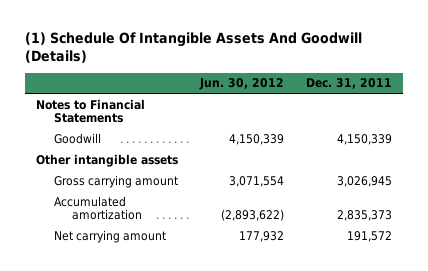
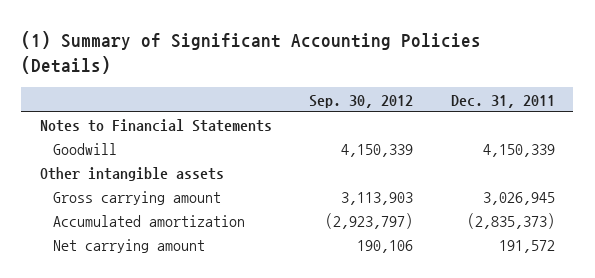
[25,32,363,64] (1) Schedule Of Intangible Assets And Goodwill (Details) -> [21,31,482,75] (1) Summary of Significant Accounting Policies (Details)
[199,78,285,91] Jun. 30, 2012 -> none
none -> [309,94,414,108] Sep. 30, 2012
[337,209,393,221] 2,835,373 -> [466,213,555,230] (2,835,373)

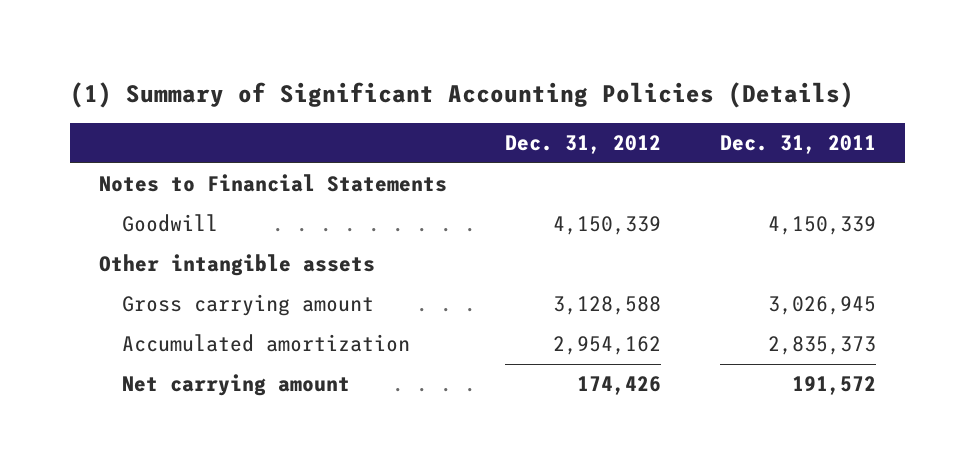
[309,94,414,108] Sep. 30, 2012 -> none
none -> [505,135,662,155] Dec. 31, 2012
[466,213,555,230] (2,835,373) -> [767,336,876,356] 2,835,373

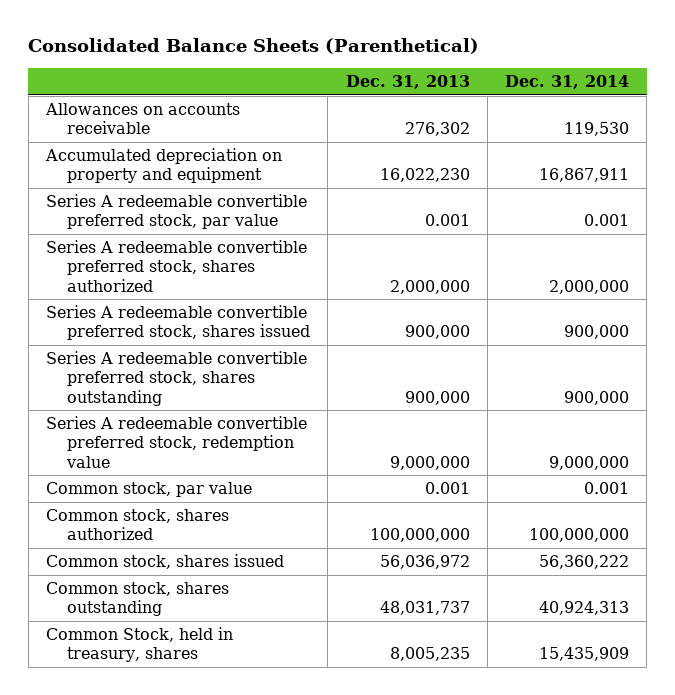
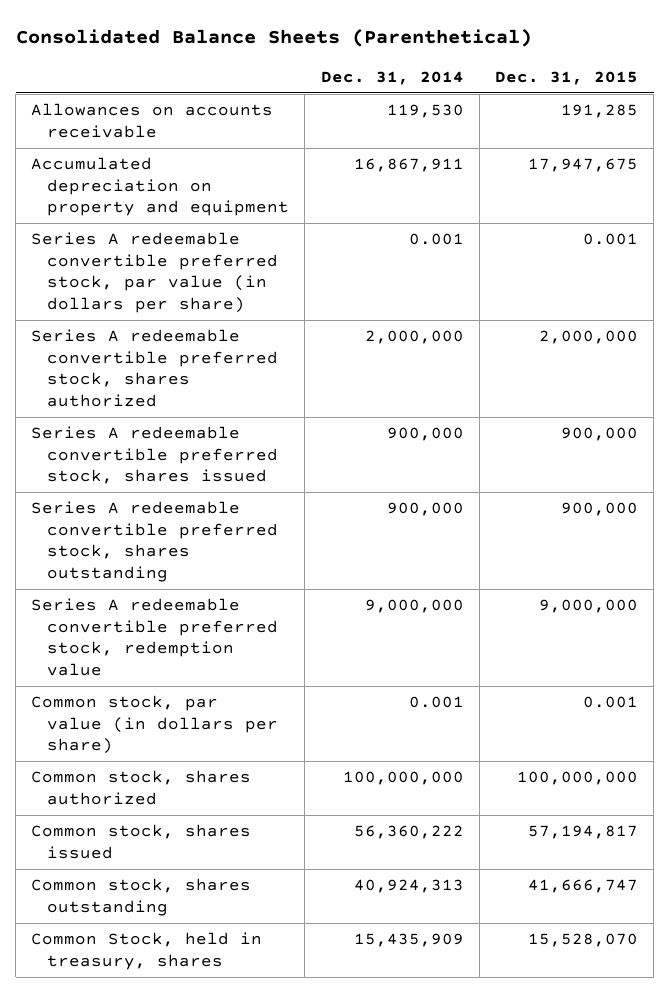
[345,74,470,89] Dec. 31, 2013 -> none
none -> [495,71,639,86] Dec. 31, 2015
[45,194,307,230] Series A redeemable convertible preferred stock, par value -> [31,232,279,313] Series A redeemable convertible preferred stock, par value (in dollars per share)
[45,482,252,498] Common stock, par value -> [31,695,279,755] Common stock, par value (in dollars per share)

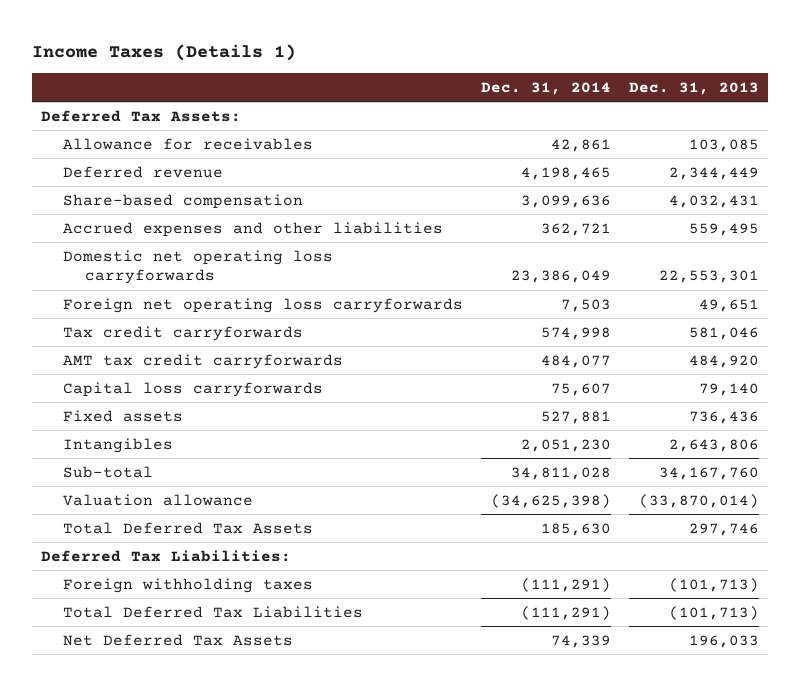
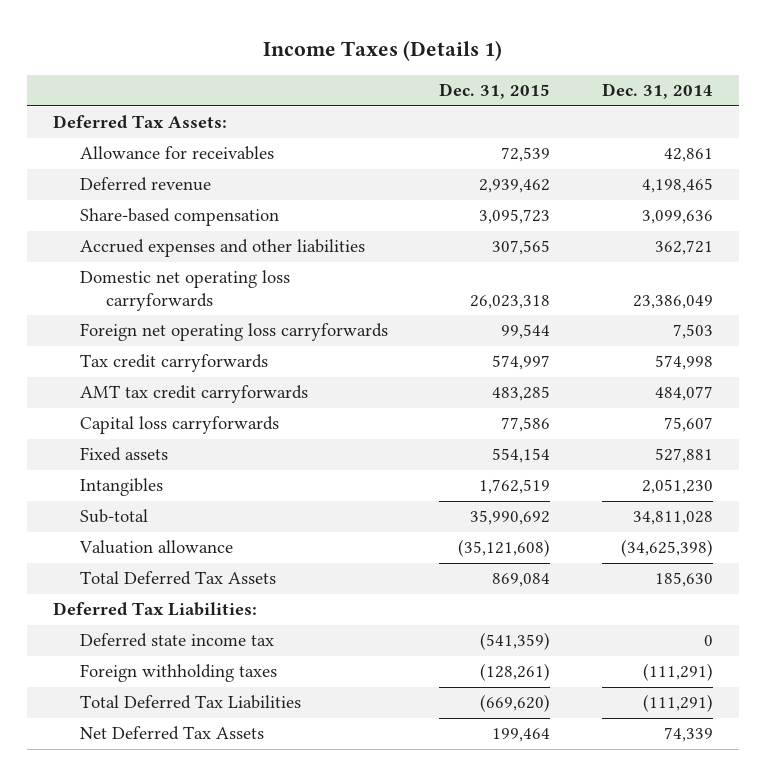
[629,81,760,95] Dec. 31, 2013 -> none
none -> [439,83,551,100] Dec. 31, 2015
none -> [79,633,274,648] Deferred state income tax

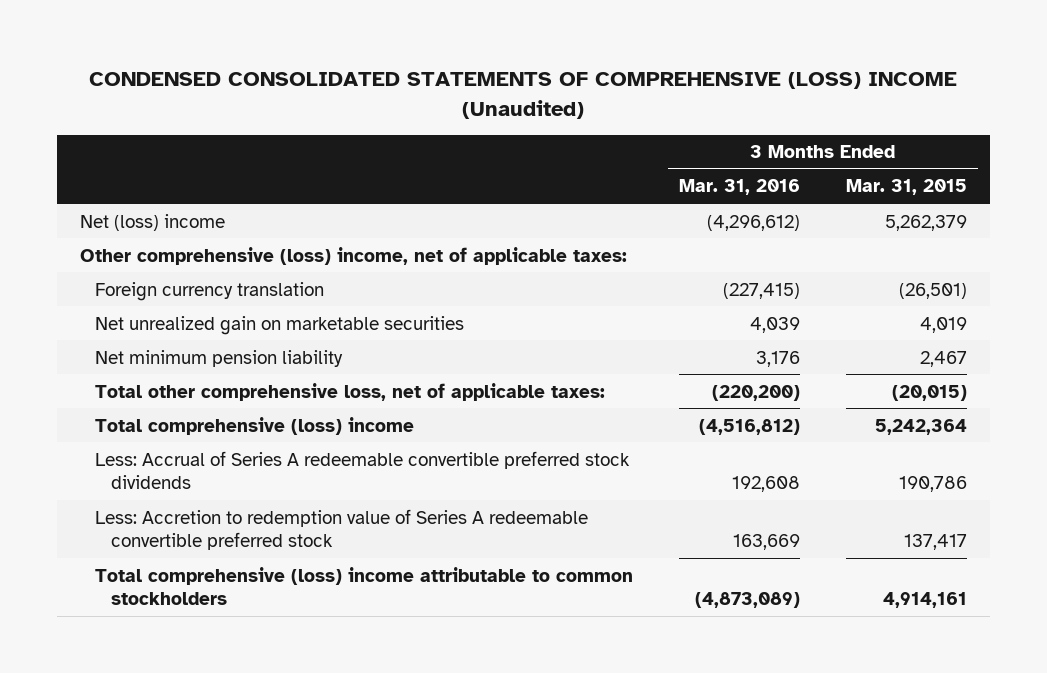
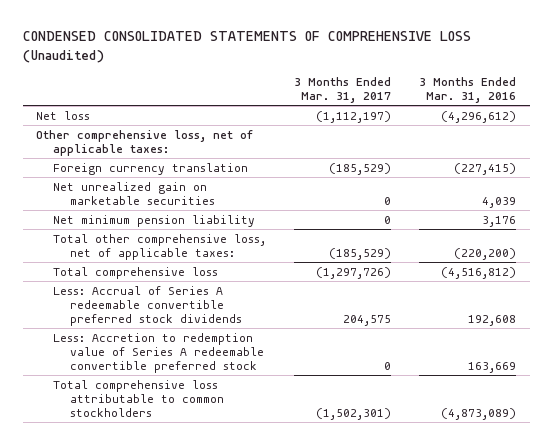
[89,72,958,119] CONDENSED CONSOLIDATED STATEMENTS OF COMPREHENSIVE (LOSS) INCOME (Unaudited) -> [22,31,471,64] CONDENSED CONSOLIDATED STATEMENTS OF COMPREHENSIVE LOSS (Unaudited)
[845,179,967,196] Mar. 31, 2015 -> none
none -> [294,76,392,103] 3 Months Ended Mar. 31, 2017
[80,213,226,231] Net (loss) income -> [36,110,91,120] Net loss
[80,246,628,265] Other comprehensive (loss) income, net of applicable taxes: -> [36,129,254,156] Other comprehensive loss, net of applicable taxes:
[95,416,415,435] Total comprehensive (loss) income -> [53,266,219,279] Total comprehensive loss
[95,566,634,605] Total comprehensive (loss) income attributable to common stockholders -> [53,379,225,417] Total comprehensive loss attributable to common stockholders

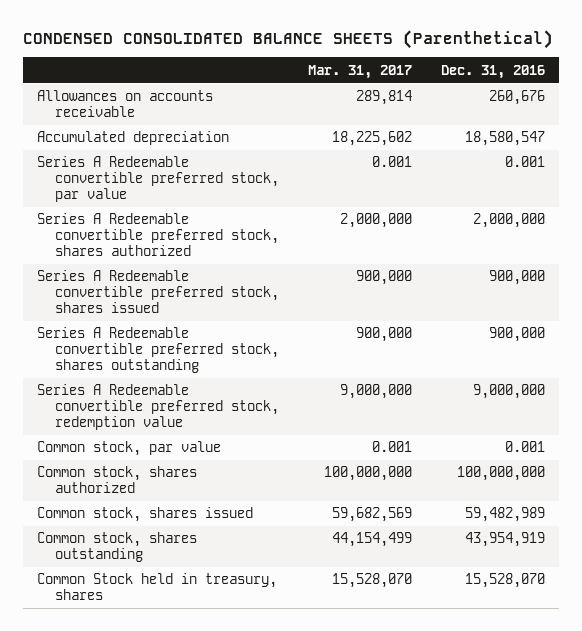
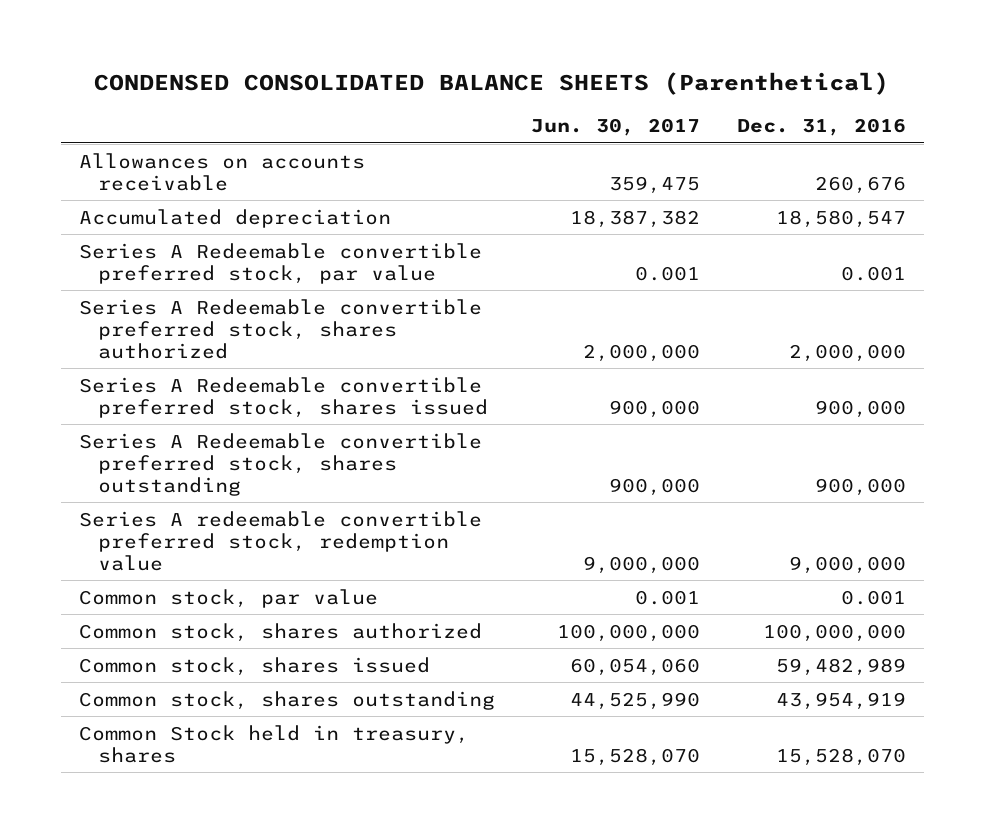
[307,64,412,79] Mar. 31, 2017 -> none
none -> [531,118,701,137] Jun. 30, 2017
[37,384,280,431] Series A Redeemable convertible preferred stock, redemption value -> [78,510,482,571] Series A redeemable convertible preferred stock, redemption value

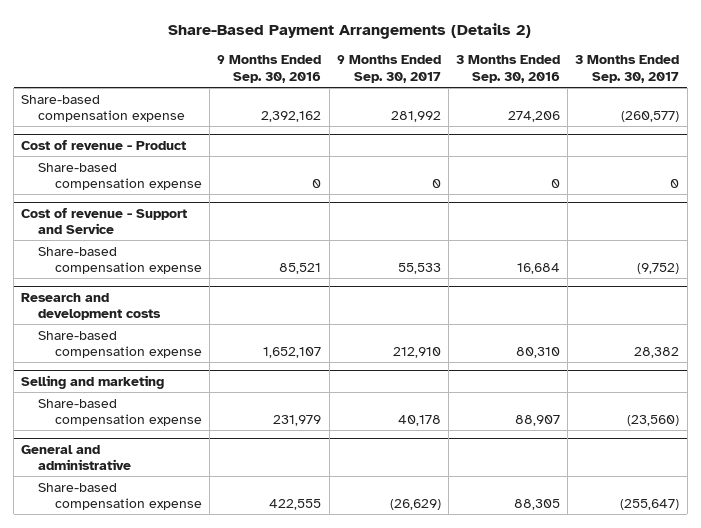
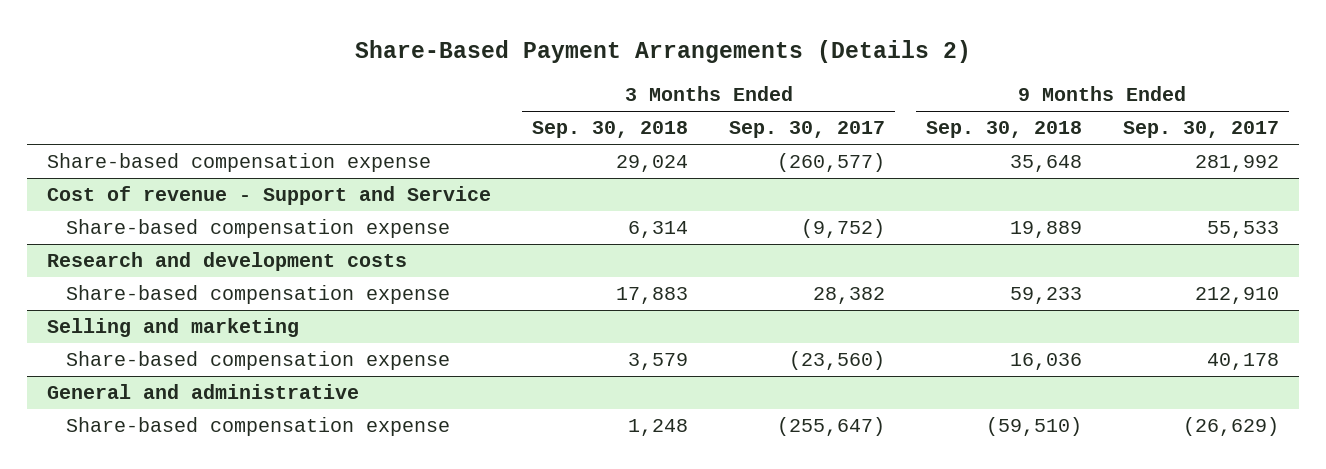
[217,55,322,83] 9 Months Ended Sep. 30, 2016 -> none
[456,55,561,83] 3 Months Ended Sep. 30, 2016 -> none
none -> [532,121,689,139] Sep. 30, 2018
none -> [925,121,1082,139] Sep. 30, 2018
[21,139,187,150] Cost of revenue - Product -> none
[38,162,203,191] Share-based compensation expense -> none

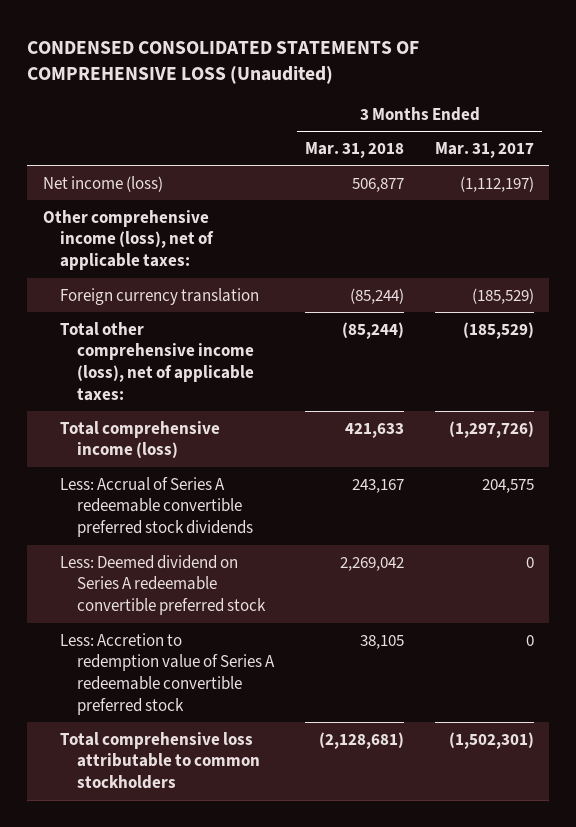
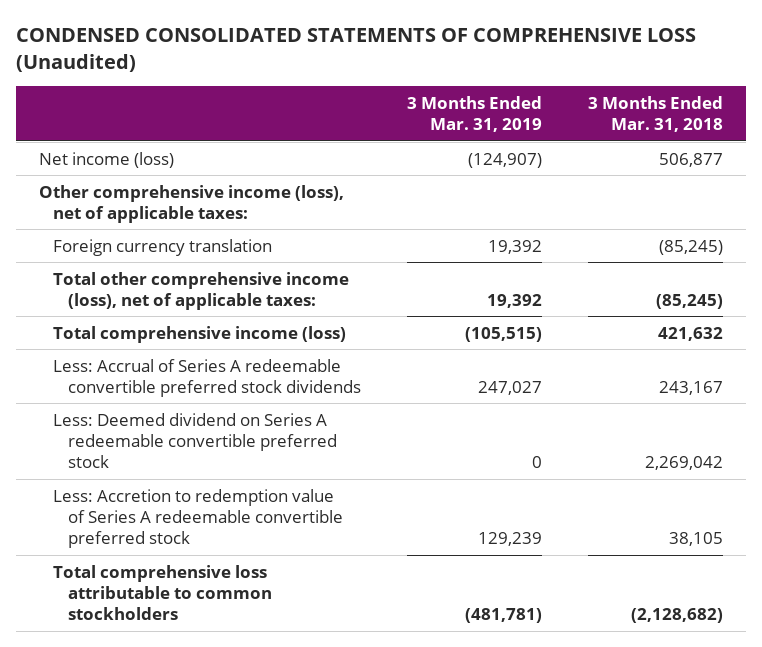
[434,141,534,158] Mar. 31, 2017 -> none
none -> [406,95,542,132] 3 Months Ended Mar. 31, 2019
[350,287,405,304] (85,244) -> [658,239,723,255] (85,245)
[342,321,405,339] (85,244) -> [655,293,723,309] (85,245)
[345,422,405,438] 421,633 -> [657,326,723,341] 421,632
[319,731,405,749] (2,128,681) -> [630,608,723,624] (2,128,682)

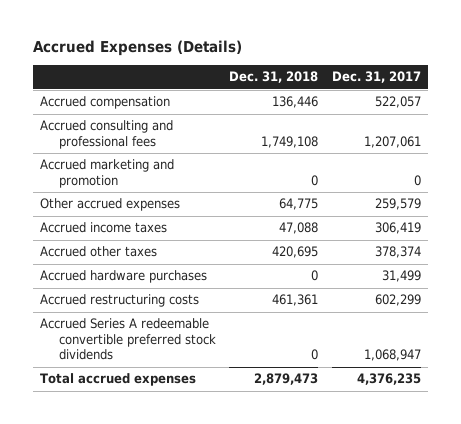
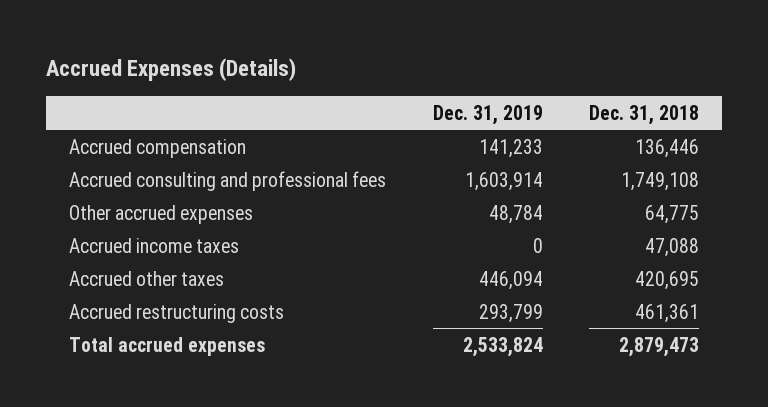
[331,71,421,84] Dec. 31, 2017 -> none
none -> [432,104,543,125] Dec. 31, 2019
[39,159,174,188] Accrued marketing and promotion -> none
[39,270,207,284] Accrued hardware purchases -> none
[39,318,216,361] Accrued Series A redeemable convertible preferred stock dividends -> none

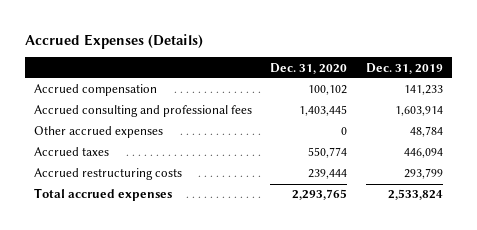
[589,104,700,125] Dec. 31, 2018 -> none
none -> [270,62,348,74] Dec. 31, 2020
[69,237,240,253] Accrued income taxes -> none
[69,270,225,286] Accrued other taxes -> [33,147,109,157] Accrued taxes

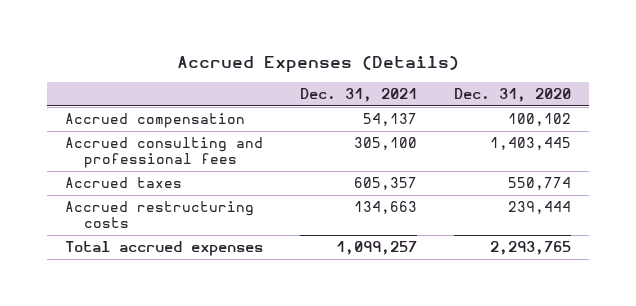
[365,62,443,74] Dec. 31, 2019 -> none
none -> [299,88,417,103] Dec. 31, 2021
[33,126,163,139] Other accrued expenses -> none

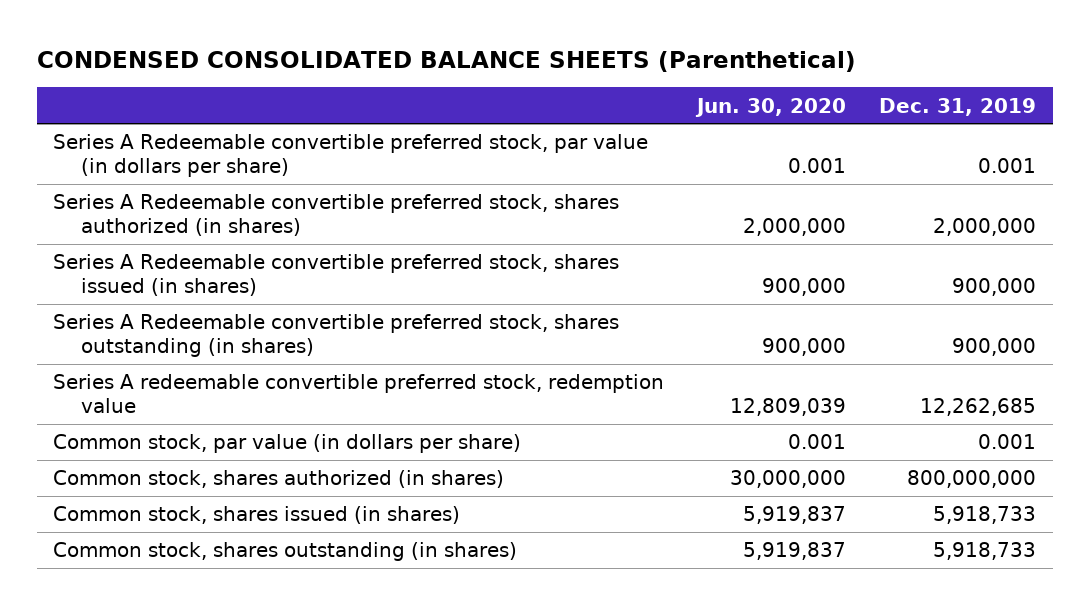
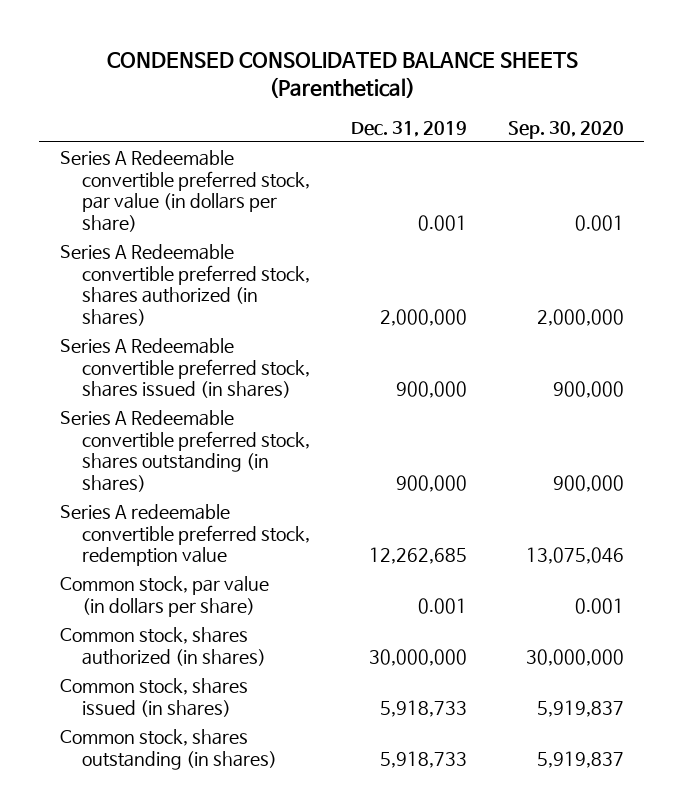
[695,97,847,117] Jun. 30, 2020 -> none
none -> [507,120,624,139] Sep. 30, 2020
[907,470,1037,489] 800,000,000 -> [368,648,467,666] 30,000,000

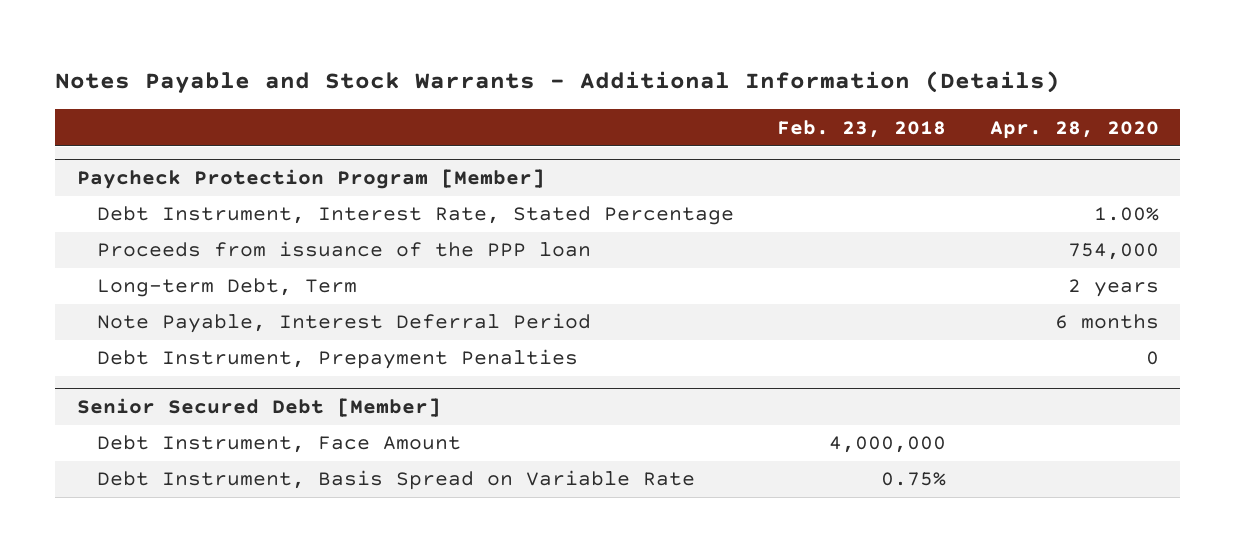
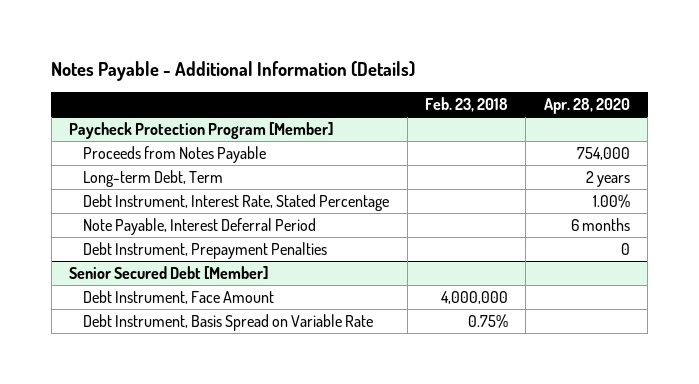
[54,71,1060,94] Notes Payable and Stock Warrants - Additional Information (Details) -> [51,61,416,82] Notes Payable - Additional Information (Details)
[96,241,591,258] Proceeds from issuance of the PPP loan -> [83,145,267,163] Proceeds from Notes Payable
[96,206,734,226] Debt Instrument, Interest Rate, Stated Percentage -> [83,193,390,211] Debt Instrument, Interest Rate, Stated Percentage

